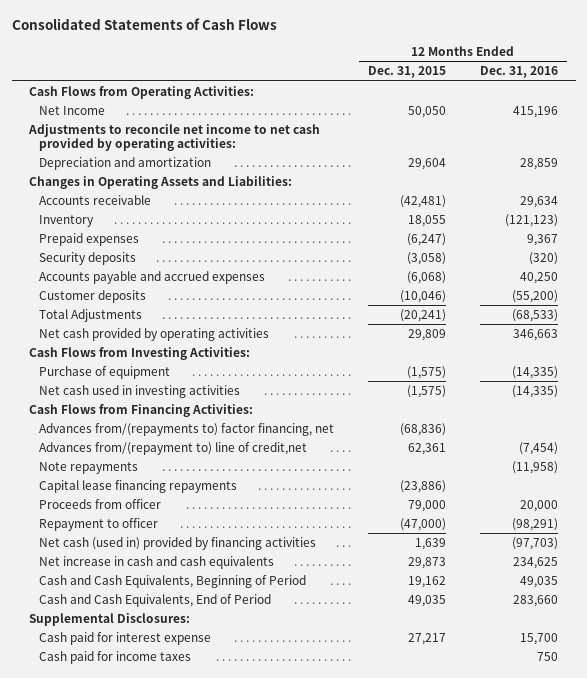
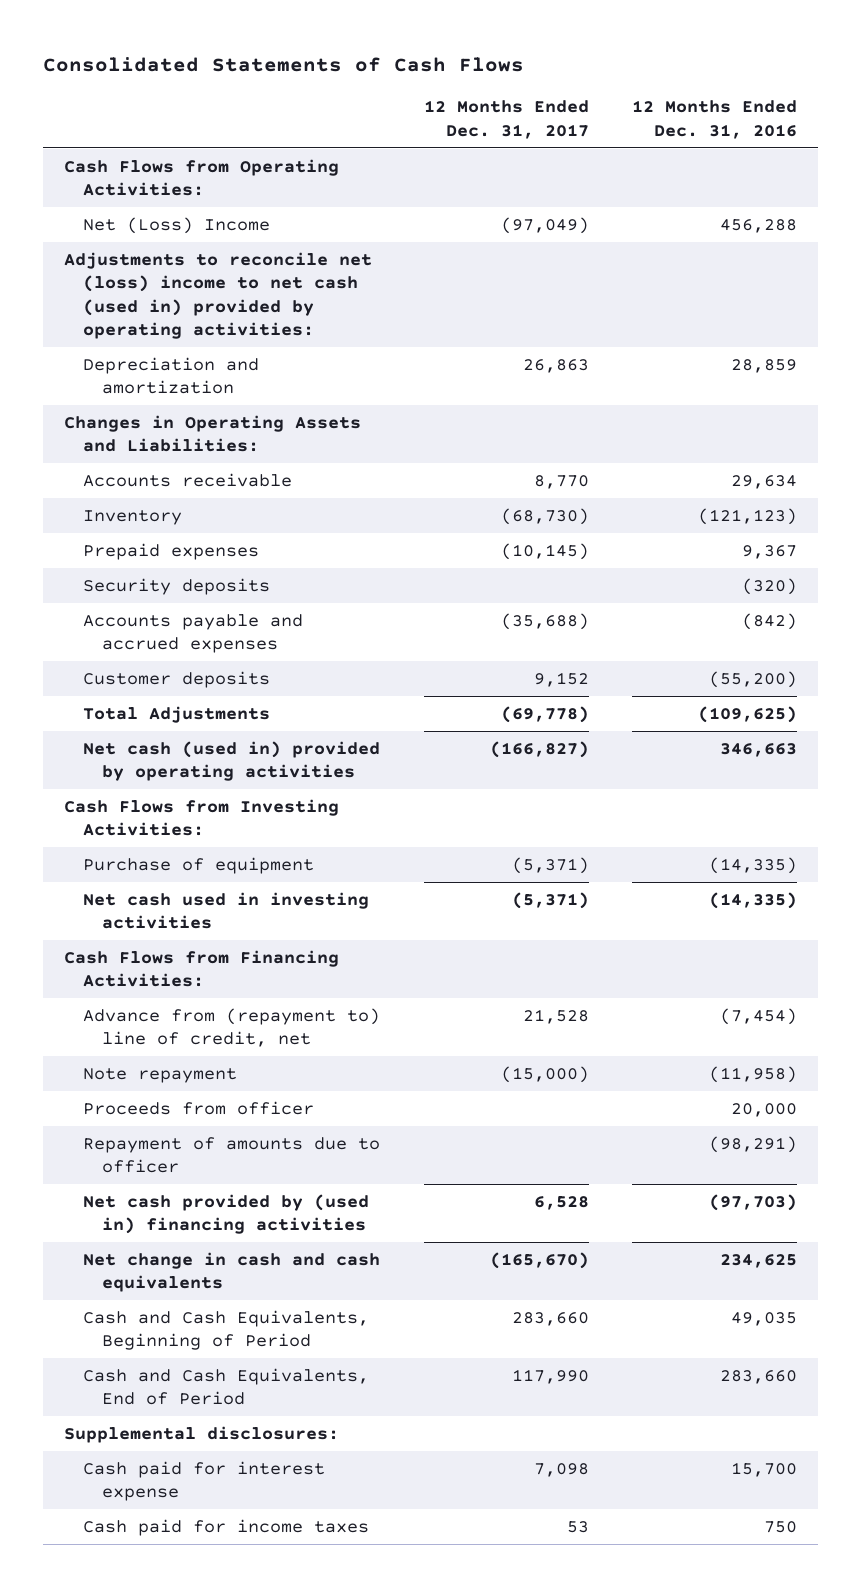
[368,66,447,79] Dec. 31, 2015 -> none
none -> [423,100,589,139] 12 Months Ended Dec. 31, 2017
[38,106,105,116] Net Income -> [83,216,271,234] Net (Loss) Income
[513,106,559,119] 415,196 -> [719,218,797,233] 456,288
[27,124,320,151] Adjustments to reconcile net income to net cash provided by operating activities: -> [64,251,373,340] Adjustments to reconcile net (loss) income to net cash (used in) provided by operating activities:
[520,272,559,285] 40,250 -> [741,612,797,630] (842)
[512,309,559,323] (68,533) -> [697,705,797,723] (109,625)
[38,328,269,342] Net cash provided by operating activities -> [83,740,381,782] Net cash (used in) provided by operating activities
[38,423,334,437] Advances from/(repayments to) factor financing, net -> none
[38,480,237,494] Capital lease financing repayments -> none
[38,442,307,456] Advances from/(repayment to) line of credit,net -> [83,1007,381,1048] Advance from (repayment to) line of credit, net
[38,462,138,475] Note repayments -> [83,1067,238,1083] Note repayment
[38,518,158,532] Repayment to officer -> [83,1136,381,1174] Repayment of amounts due to officer
[38,537,316,551] Net cash (used in) provided by financing activities -> [83,1193,370,1235] Net cash provided by (used in) financing activities
[38,556,274,570] Net increase in cash and cash equivalents -> [83,1251,381,1293] Net change in cash and cash equivalents
[28,613,190,627] Supplemental Disclosures: -> [64,1425,340,1443] Supplemental disclosures:

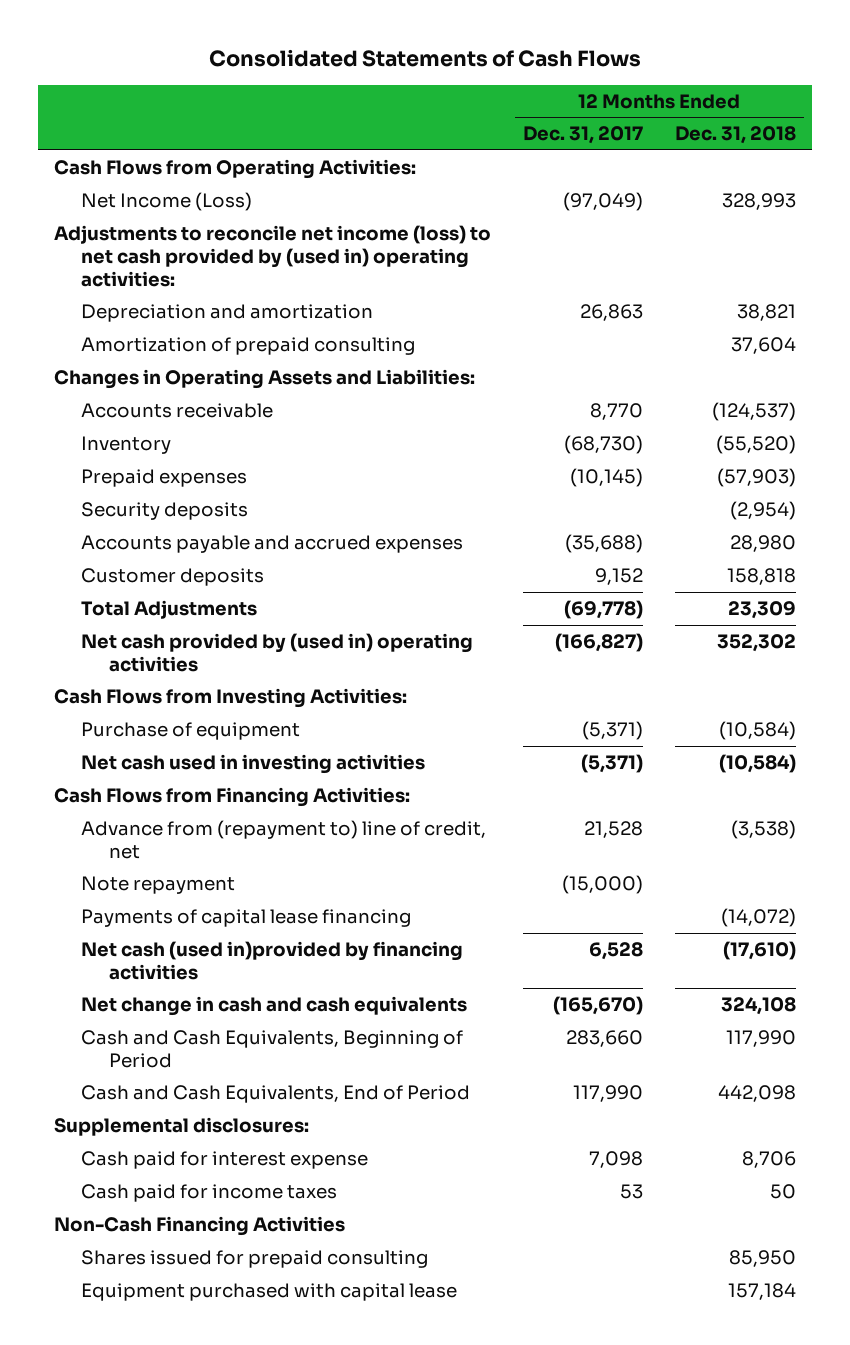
[631,100,797,139] 12 Months Ended Dec. 31, 2016 -> none
none -> [674,126,796,145] Dec. 31, 2018
[83,216,271,234] Net (Loss) Income -> [81,191,253,211] Net Income (Loss)
[64,251,373,340] Adjustments to reconcile net (loss) income to net cash (used in) provided by operating activities: -> [53,224,491,287] Adjustments to reconcile net income (loss) to net cash provided by (used in) operating activities:
none -> [81,336,416,355] Amortization of prepaid consulting
[83,740,381,782] Net cash (used in) provided by operating activities -> [81,632,474,672] Net cash provided by (used in) operating activities
[83,1100,315,1115] Proceeds from officer -> none
[83,1136,381,1174] Repayment of amounts due to officer -> none
none -> [81,908,412,927] Payments of capital lease financing
[83,1193,370,1235] Net cash provided by (used in) financing activities -> [81,940,464,980] Net cash (used in)provided by financing activities
none -> [53,1215,345,1236] Non-Cash Financing Activities
none -> [81,1249,429,1268] Shares issued for prepaid consulting
none -> [81,1282,458,1301] Equipment purchased with capital lease

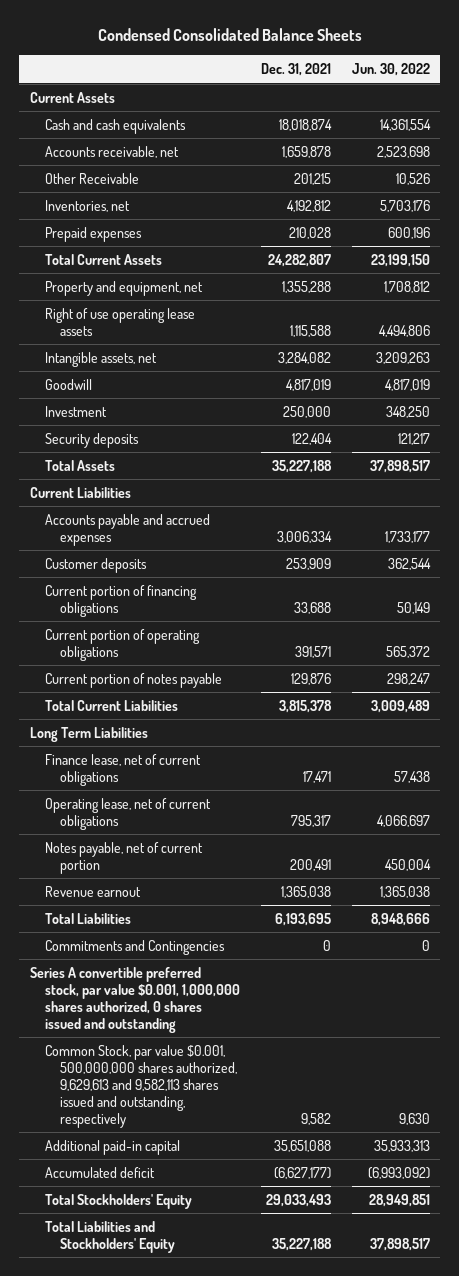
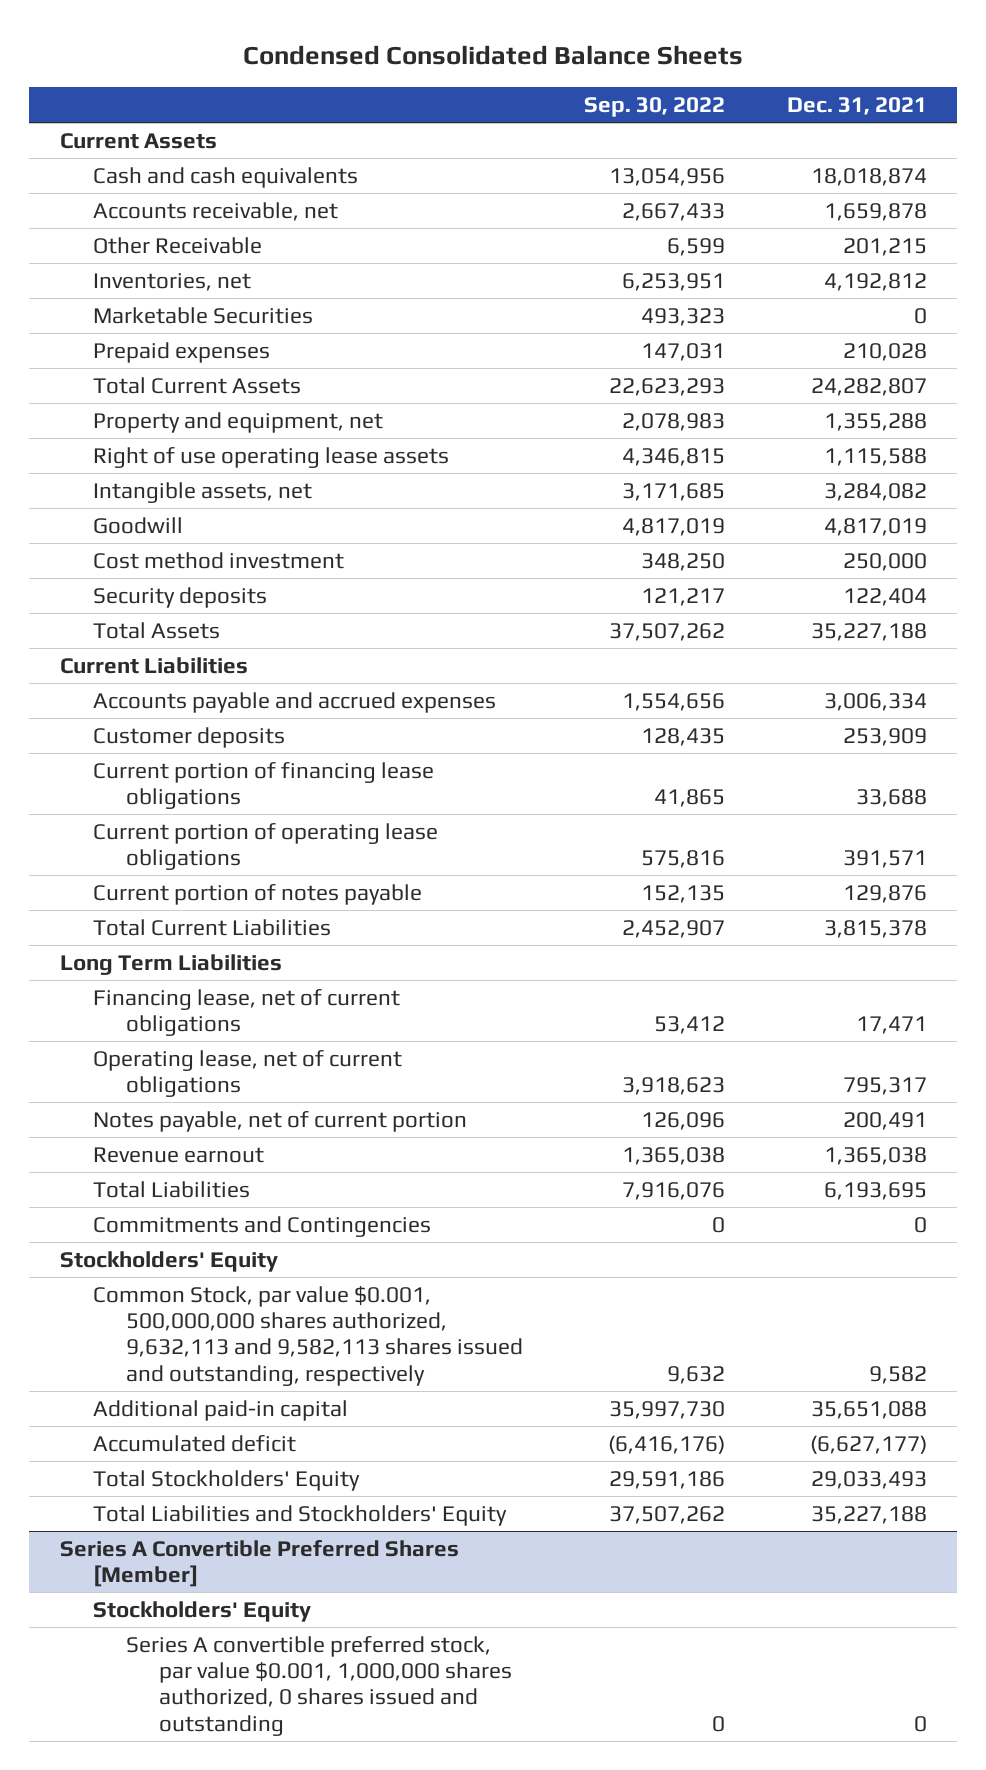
[351,63,430,77] Jun. 30, 2022 -> none
none -> [584,97,726,118] Sep. 30, 2022
none -> [92,306,313,324] Marketable Securities
[44,405,107,417] Investment -> none
none -> [92,551,344,569] Cost method investment
[44,584,197,617] Current portion of financing obligations -> [92,761,434,810] Current portion of financing lease obligations
[44,628,200,661] Current portion of operating obligations -> [92,822,438,871] Current portion of operating lease obligations
[44,753,201,786] Finance lease, net of current obligations -> [92,988,400,1037] Financing lease, net of current obligations
[29,966,240,1033] Series A convertible preferred stock, par value $0.001, 1,000,000 shares authorized, 0 shares issued and outstanding -> none
none -> [59,1250,278,1272] Stockholders' Equity
[44,1044,237,1128] Common Stock, par value $0.001, 500,000,000 shares authorized, 9,629,613 and 9,582,113 shares issued and outstanding, respectively -> [92,1285,523,1386] Common Stock, par value $0.001, 500,000,000 shares authorized, 9,632,113 and 9,582,113 shares issued and outstanding, respectively
none -> [59,1539,459,1588] Series A Convertible Preferred Shares [Member]
none -> [92,1600,311,1622] Stockholders' Equity
none -> [125,1635,512,1736] Series A convertible preferred stock, par value $0.001, 1,000,000 shares authorized, 0 shares issued and outstanding

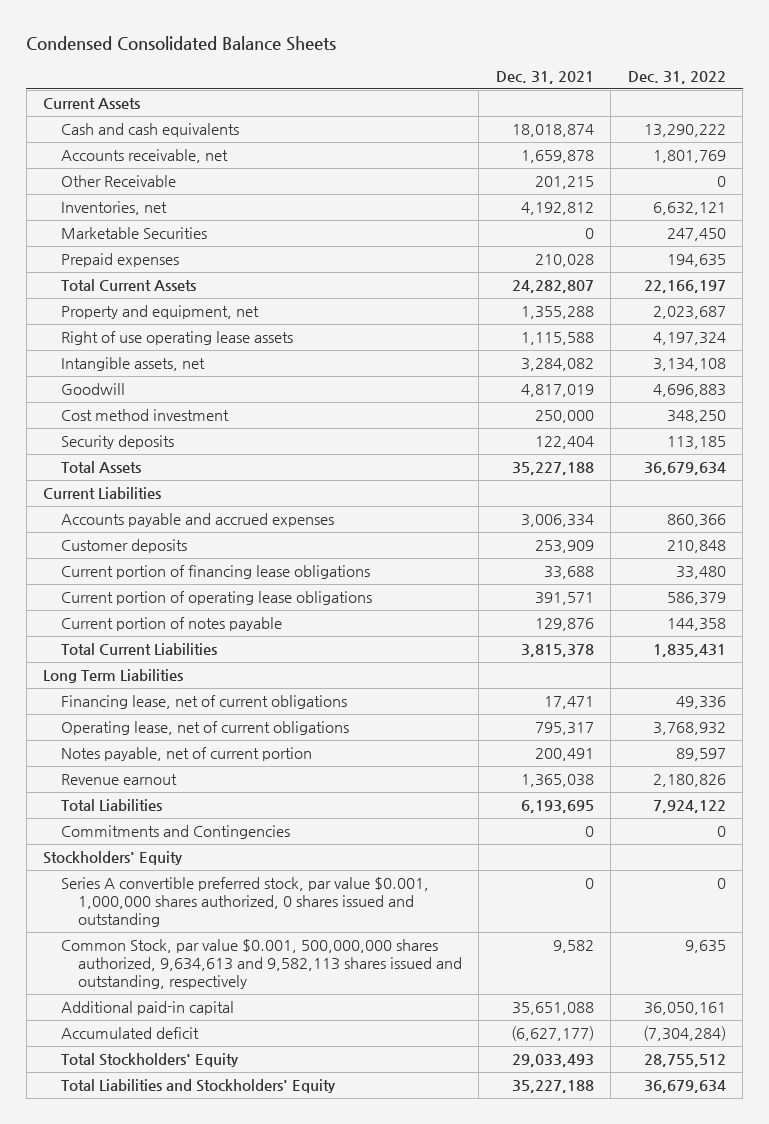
[584,97,726,118] Sep. 30, 2022 -> none
none -> [627,70,726,84] Dec. 31, 2022
none -> [60,876,429,928] Series A convertible preferred stock, par value $0.001, 1,000,000 shares authorized, 0 shares issued and outstanding
[92,1285,523,1386] Common Stock, par value $0.001, 500,000,000 shares authorized, 9,632,113 and 9,582,113 shares issued and outstanding, respectively -> [60,938,463,990] Common Stock, par value $0.001, 500,000,000 shares authorized, 9,634,613 and 9,582,113 shares issued and outstanding, respectively
[59,1539,459,1588] Series A Convertible Preferred Shares [Member] -> none
[92,1600,311,1622] Stockholders' Equity -> none
[125,1635,512,1736] Series A convertible preferred stock, par value $0.001, 1,000,000 shares authorized, 0 shares issued and outstanding -> none

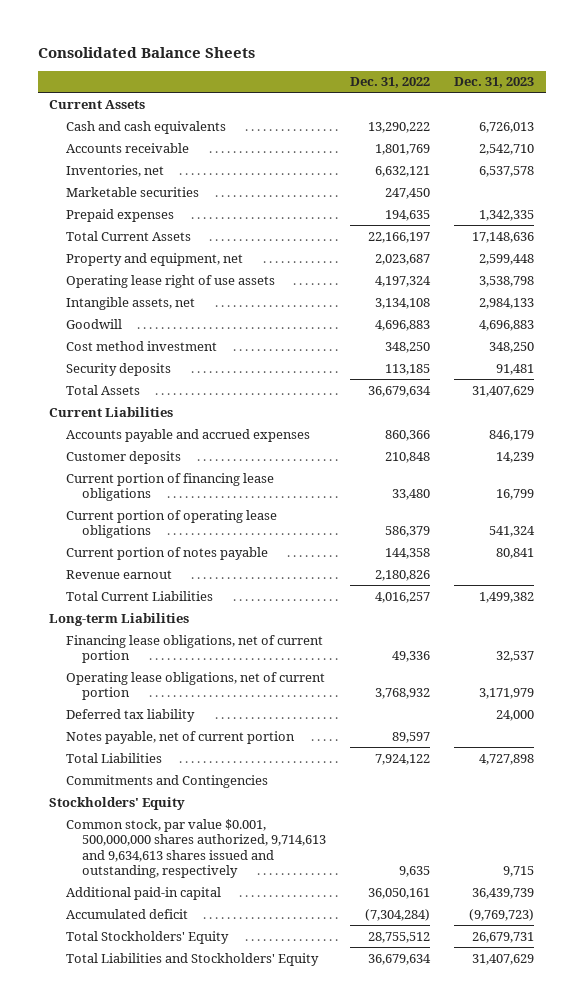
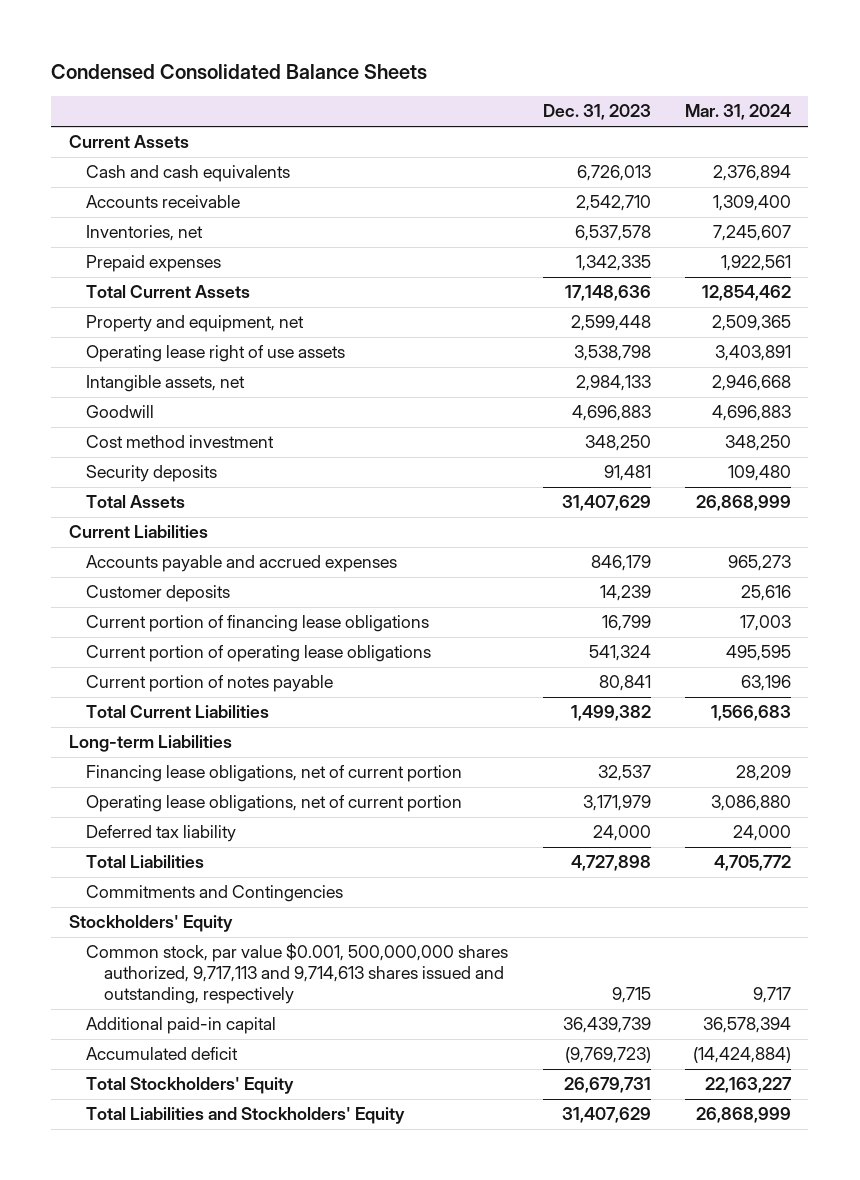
[37,46,255,58] Consolidated Balance Sheets -> [51,63,428,79] Condensed Consolidated Balance Sheets
[349,77,430,89] Dec. 31, 2022 -> none
none -> [685,104,792,121] Mar. 31, 2024
[65,186,199,197] Marketable securities -> none
[65,569,172,579] Revenue earnout -> none
[65,730,295,744] Notes payable, net of current portion -> none
[65,818,327,879] Common stock, par value $0.001, 500,000,000 shares authorized, 9,714,613 and 9,634,613 shares issued and outstanding, respectively -> [86,943,509,1004] Common stock, par value $0.001, 500,000,000 shares authorized, 9,717,113 and 9,714,613 shares issued and outstanding, respectively

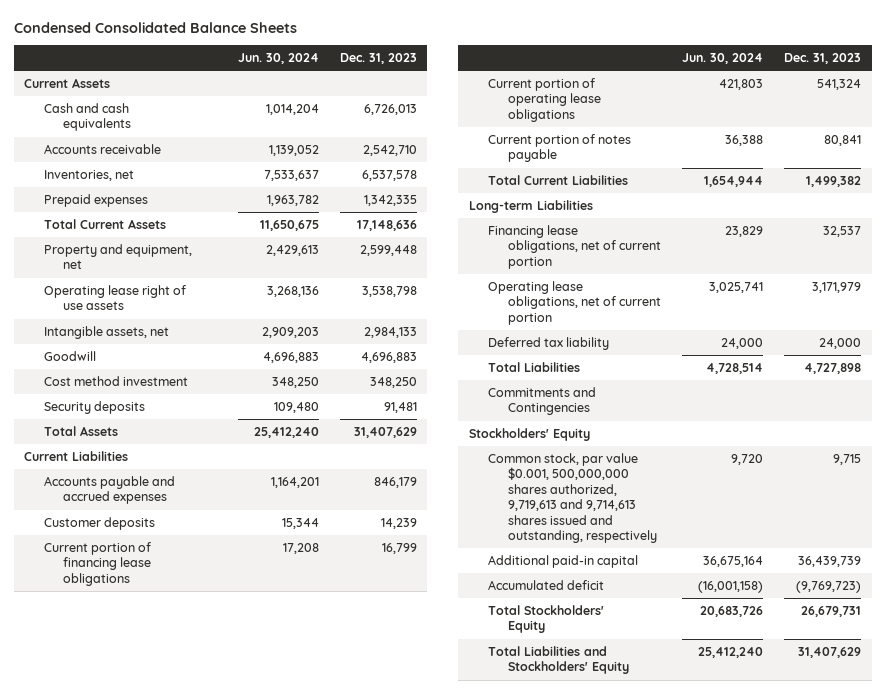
[685,104,792,121] Mar. 31, 2024 -> none
none -> [237,53,319,65] Jun. 30, 2024
[86,943,509,1004] Common stock, par value $0.001, 500,000,000 shares authorized, 9,717,113 and 9,714,613 shares issued and outstanding, respectively -> [488,452,658,543] Common stock, par value $0.001, 500,000,000 shares authorized, 9,719,613 and 9,714,613 shares issued and outstanding, respectively

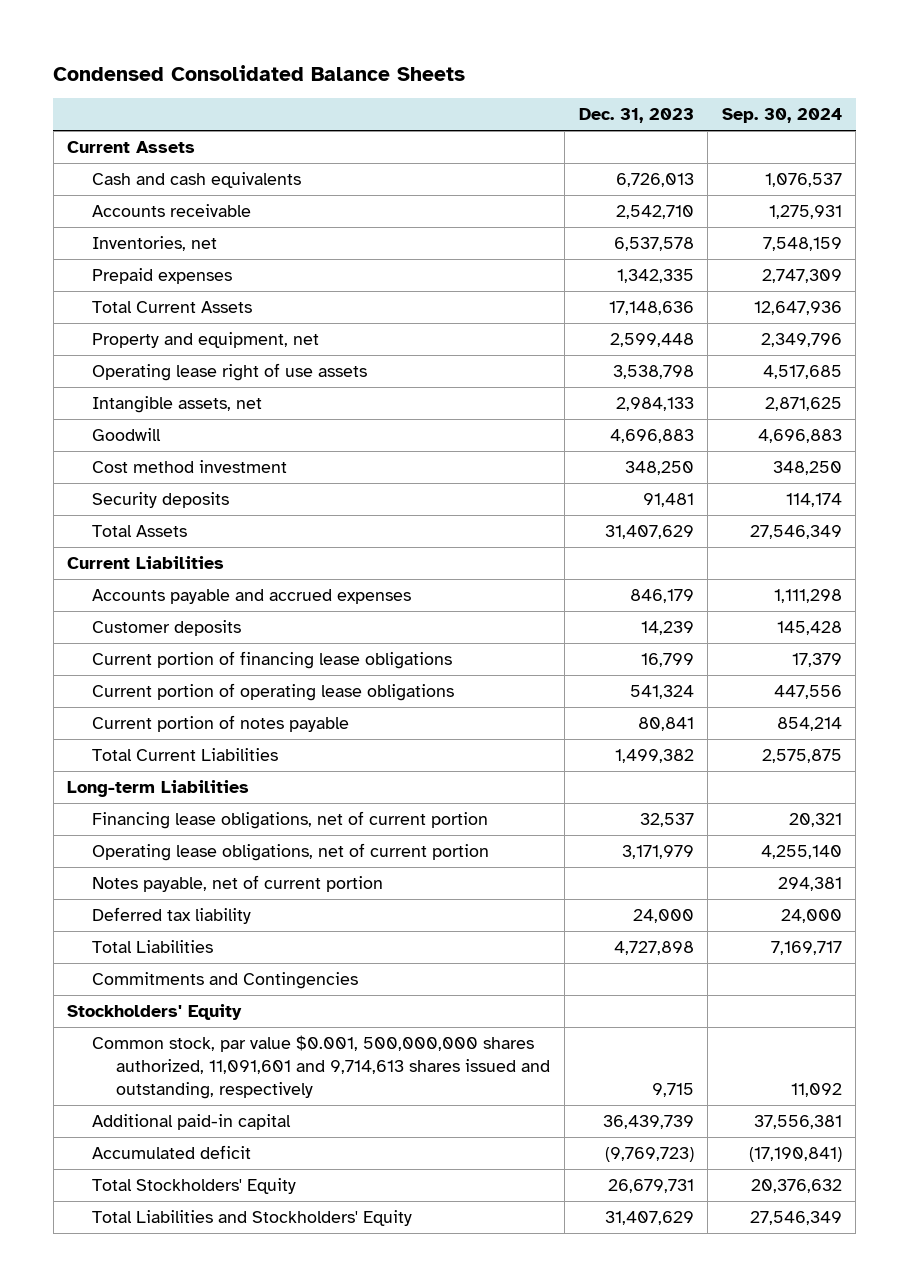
[237,53,319,65] Jun. 30, 2024 -> none
none -> [721,108,842,124] Sep. 30, 2024
none -> [91,875,383,893] Notes payable, net of current portion
[488,452,658,543] Common stock, par value $0.001, 500,000,000 shares authorized, 9,719,613 and 9,714,613 shares issued and outstanding, respectively -> [91,1035,551,1099] Common stock, par value $0.001, 500,000,000 shares authorized, 11,091,601 and 9,714,613 shares issued and outstanding, respectively

